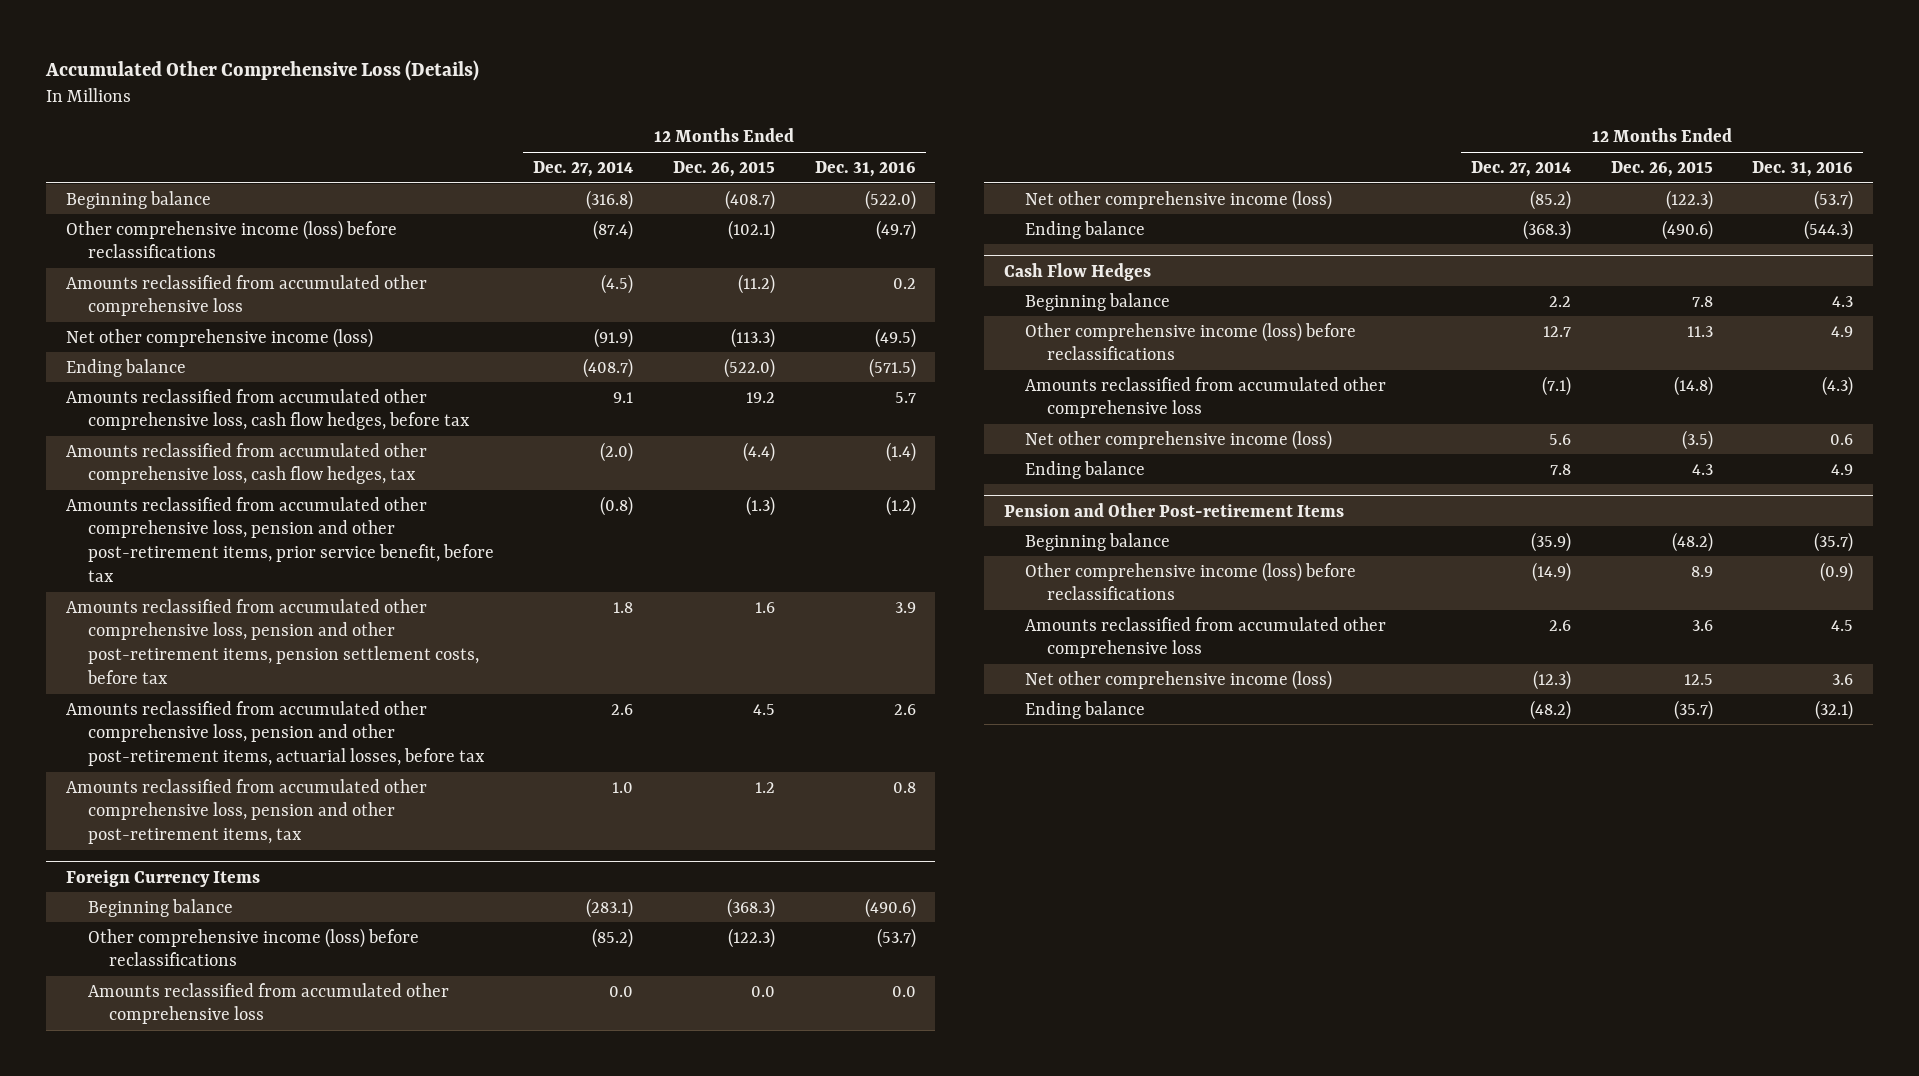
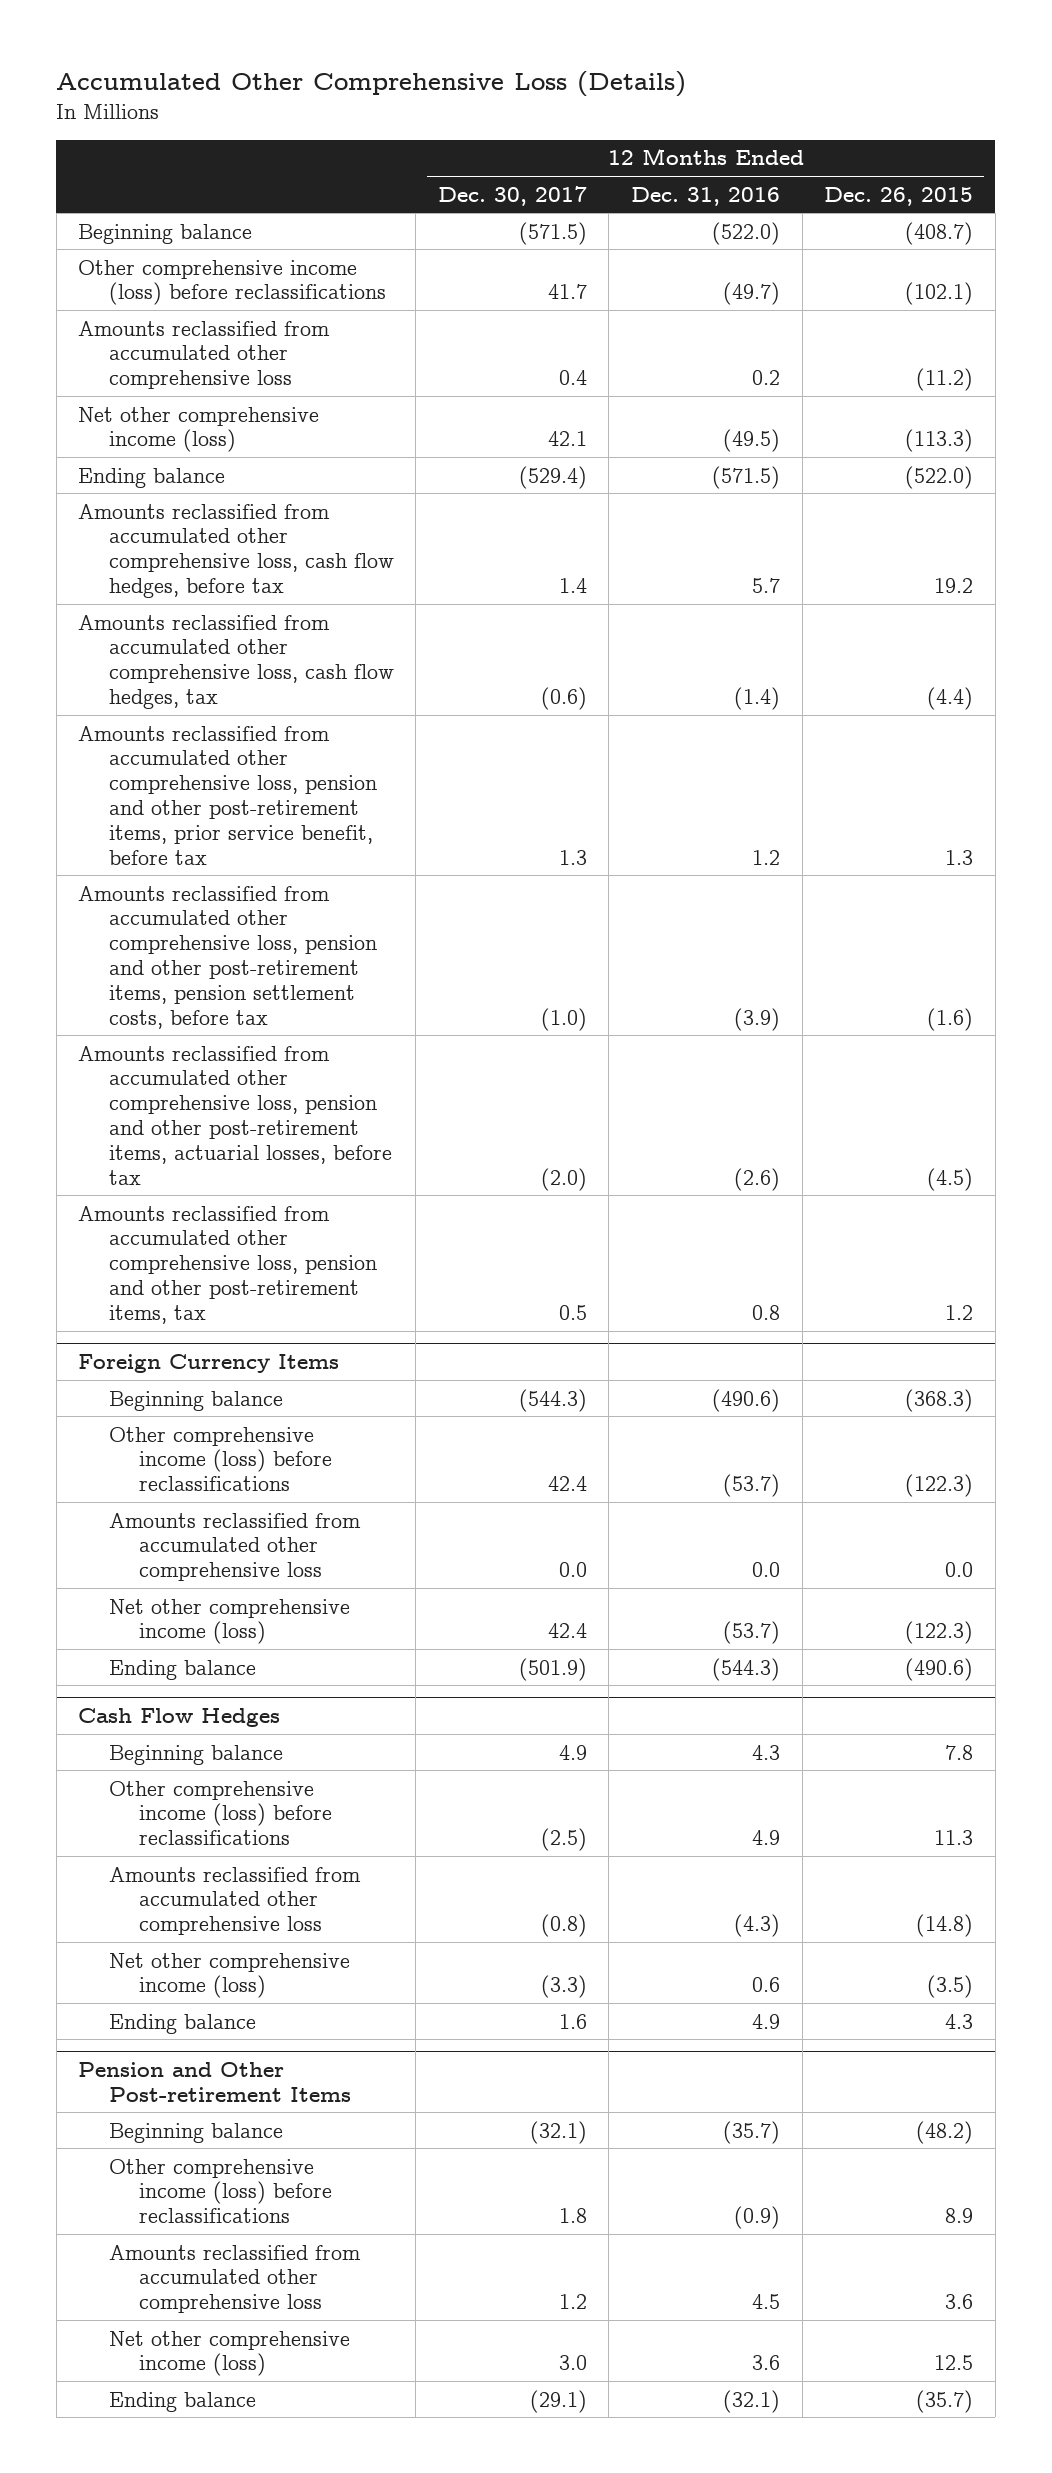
[533,160,634,177] Dec. 27, 2014 -> none
none -> [437,185,587,206] Dec. 30, 2017
[745,495,775,516] (1.3) -> [945,849,974,865] 1.3
[885,495,916,516] (1.2) -> [752,849,781,865] 1.2
[754,601,775,613] 1.6 -> [927,1007,974,1031] (1.6)
[894,601,916,613] 3.9 -> [734,1007,781,1031] (3.9)
[752,703,775,715] 4.5 -> [927,1167,974,1191] (4.5)
[893,703,916,715] 2.6 -> [734,1167,781,1191] (2.6)

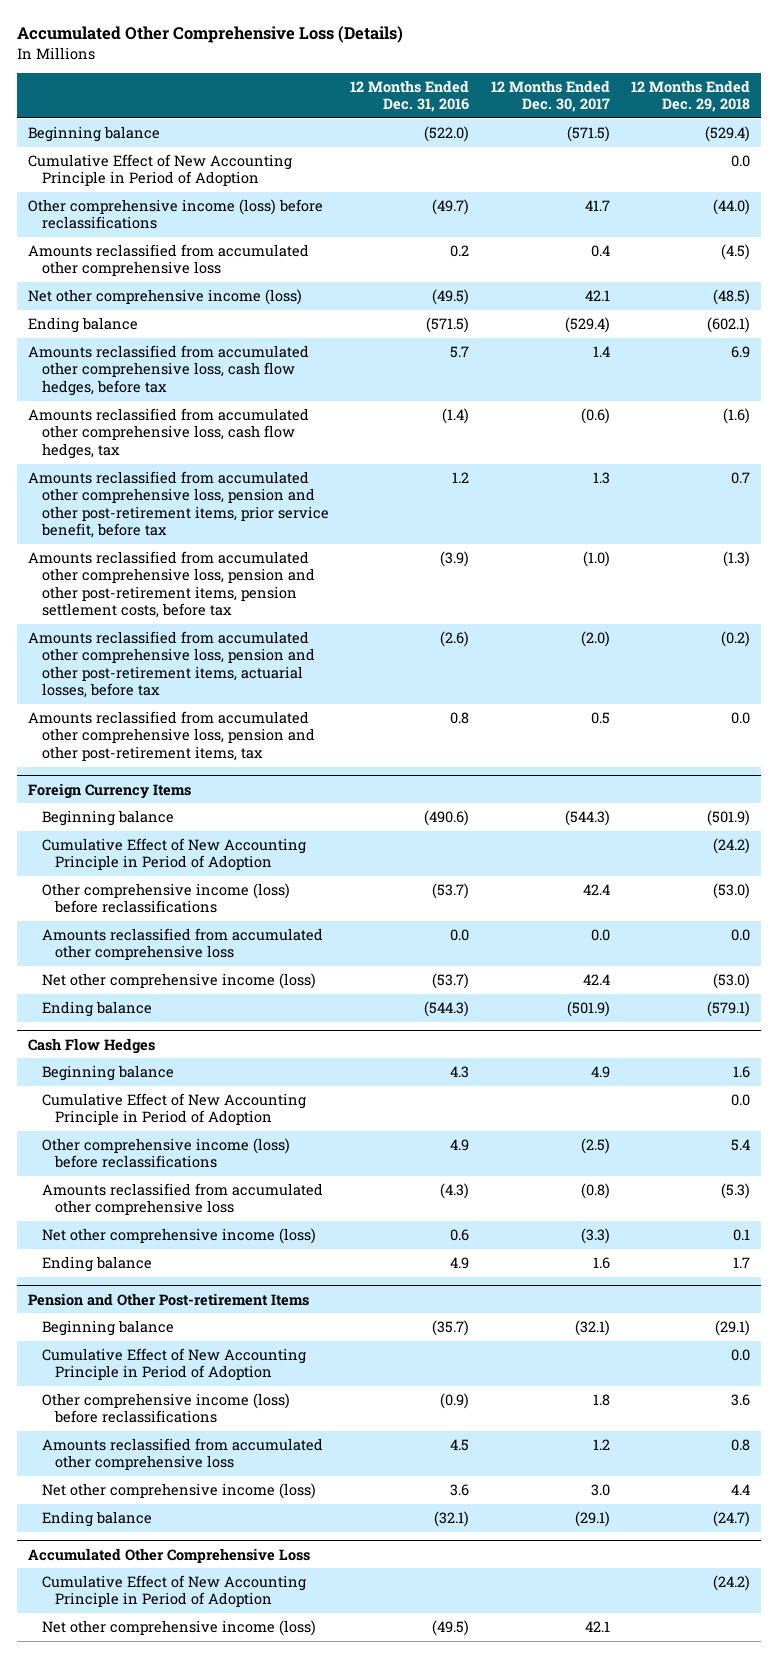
[824,186,974,206] Dec. 26, 2015 -> none
none -> [631,79,751,113] 12 Months Ended Dec. 29, 2018
none -> [27,153,292,187] Cumulative Effect of New Accounting Principle in Period of Adoption
none -> [41,837,306,871] Cumulative Effect of New Accounting Principle in Period of Adoption
none -> [41,1092,306,1126] Cumulative Effect of New Accounting Principle in Period of Adoption
none -> [41,1347,306,1381] Cumulative Effect of New Accounting Principle in Period of Adoption
none -> [27,1547,310,1563] Accumulated Other Comprehensive Loss
none -> [41,1574,306,1608] Cumulative Effect of New Accounting Principle in Period of Adoption
none -> [41,1619,316,1636] Net other comprehensive income (loss)

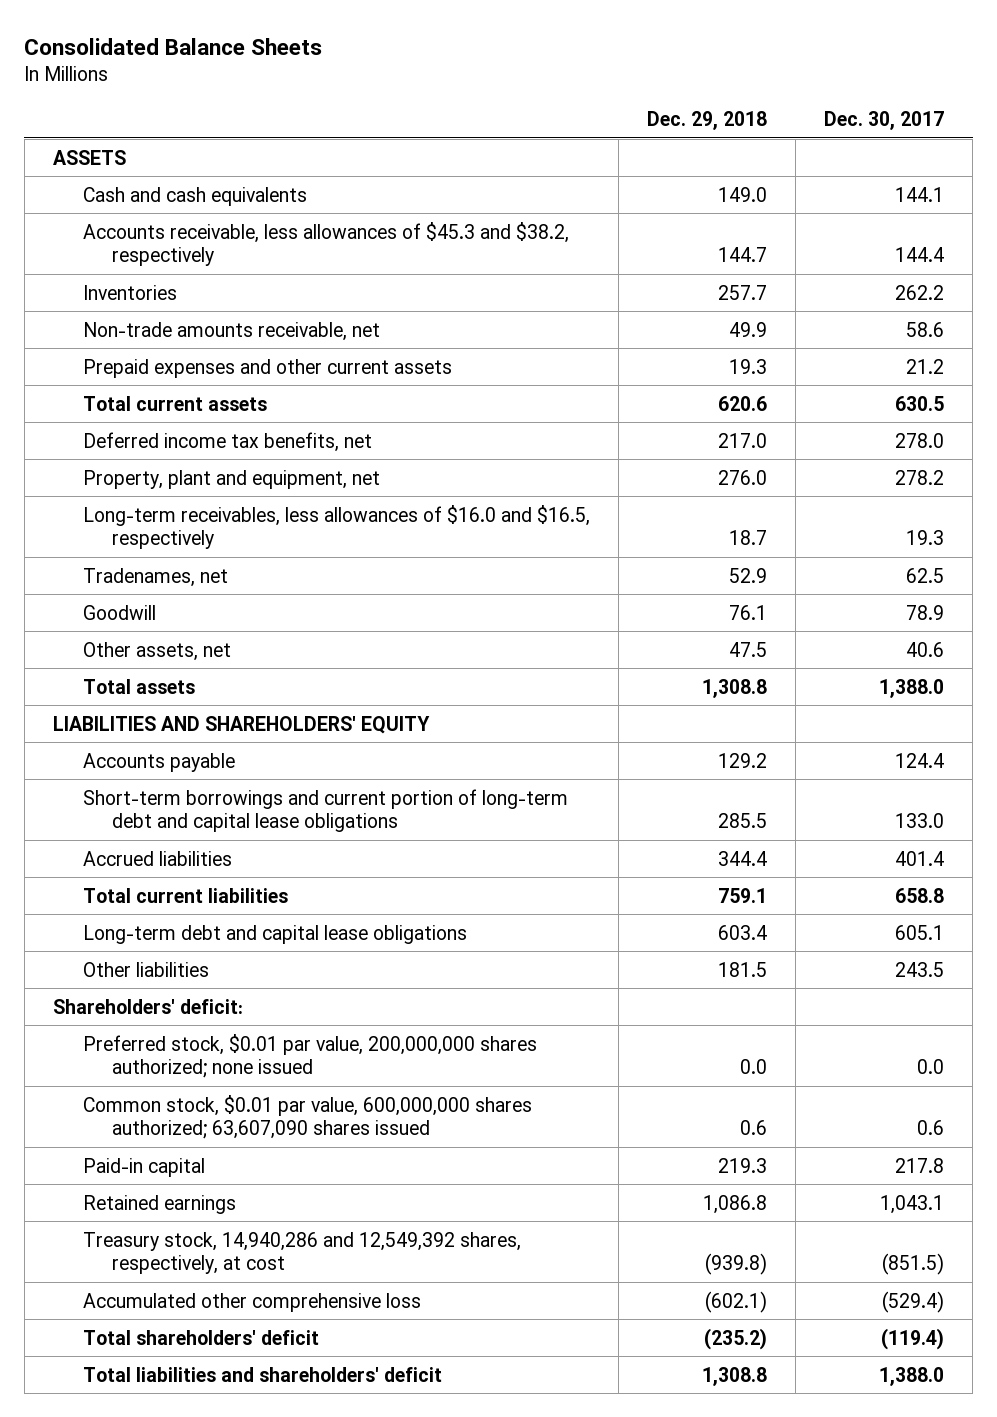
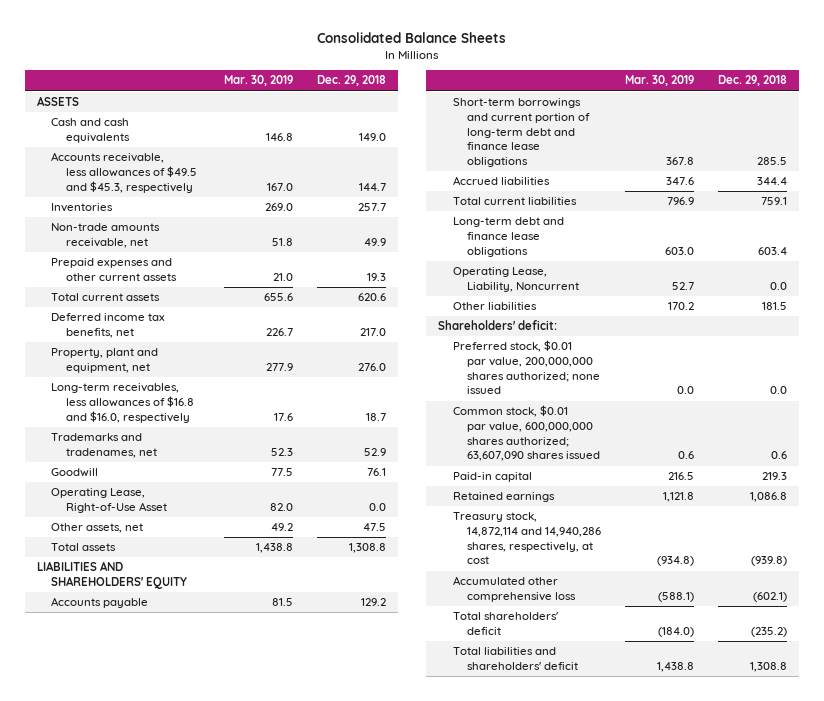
[824,111,945,131] Dec. 30, 2017 -> none
none -> [223,75,293,87] Mar. 30, 2019
[82,221,569,266] Accounts receivable, less allowances of $45.3 and $38.2, respectively -> [51,152,197,193] Accounts receivable, less allowances of $49.5 and $45.3, respectively
[82,504,590,549] Long-term receivables, less allowances of $16.0 and $16.5, respectively -> [51,383,194,423] Long-term receivables, less allowances of $16.8 and $16.0, respectively
[82,567,228,587] Tradenames, net -> [51,433,157,459] Trademarks and tradenames, net
none -> [51,488,167,514] Operating Lease, Right-of-Use Asset
[82,788,568,832] Short-term borrowings and current portion of long-term debt and capital lease obligations -> [452,98,590,168] Short-term borrowings and current portion of long-term debt and finance lease obligations
[82,924,467,944] Long-term debt and capital lease obligations -> [452,217,564,257] Long-term debt and finance lease obligations
none -> [452,267,579,293] Operating Lease, Liability, Noncurrent
[82,1231,521,1274] Treasury stock, 14,940,286 and 12,549,392 shares, respectively, at cost -> [452,512,601,565] Treasury stock, 14,872,114 and 14,940,286 shares, respectively, at cost

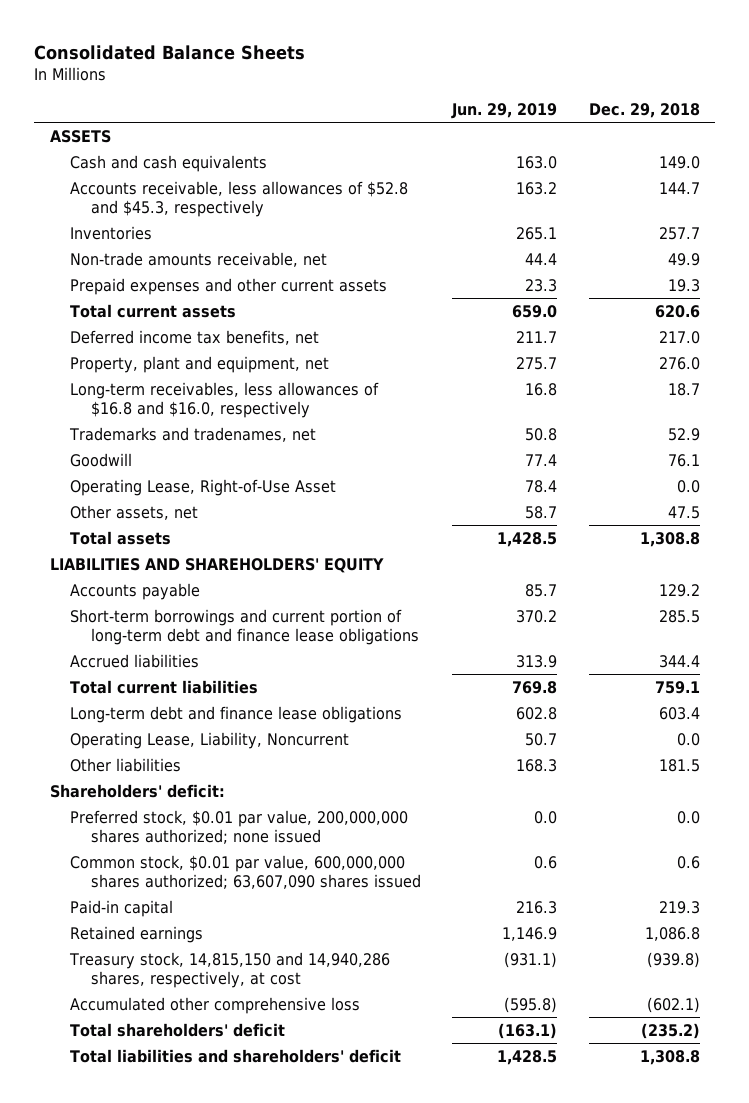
[223,75,293,87] Mar. 30, 2019 -> none
none -> [451,102,558,119] Jun. 29, 2019
[51,152,197,193] Accounts receivable, less allowances of $49.5 and $45.3, respectively -> [70,180,409,218] Accounts receivable, less allowances of $52.8 and $45.3, respectively
[452,512,601,565] Treasury stock, 14,872,114 and 14,940,286 shares, respectively, at cost -> [69,951,391,989] Treasury stock, 14,815,150 and 14,940,286 shares, respectively, at cost

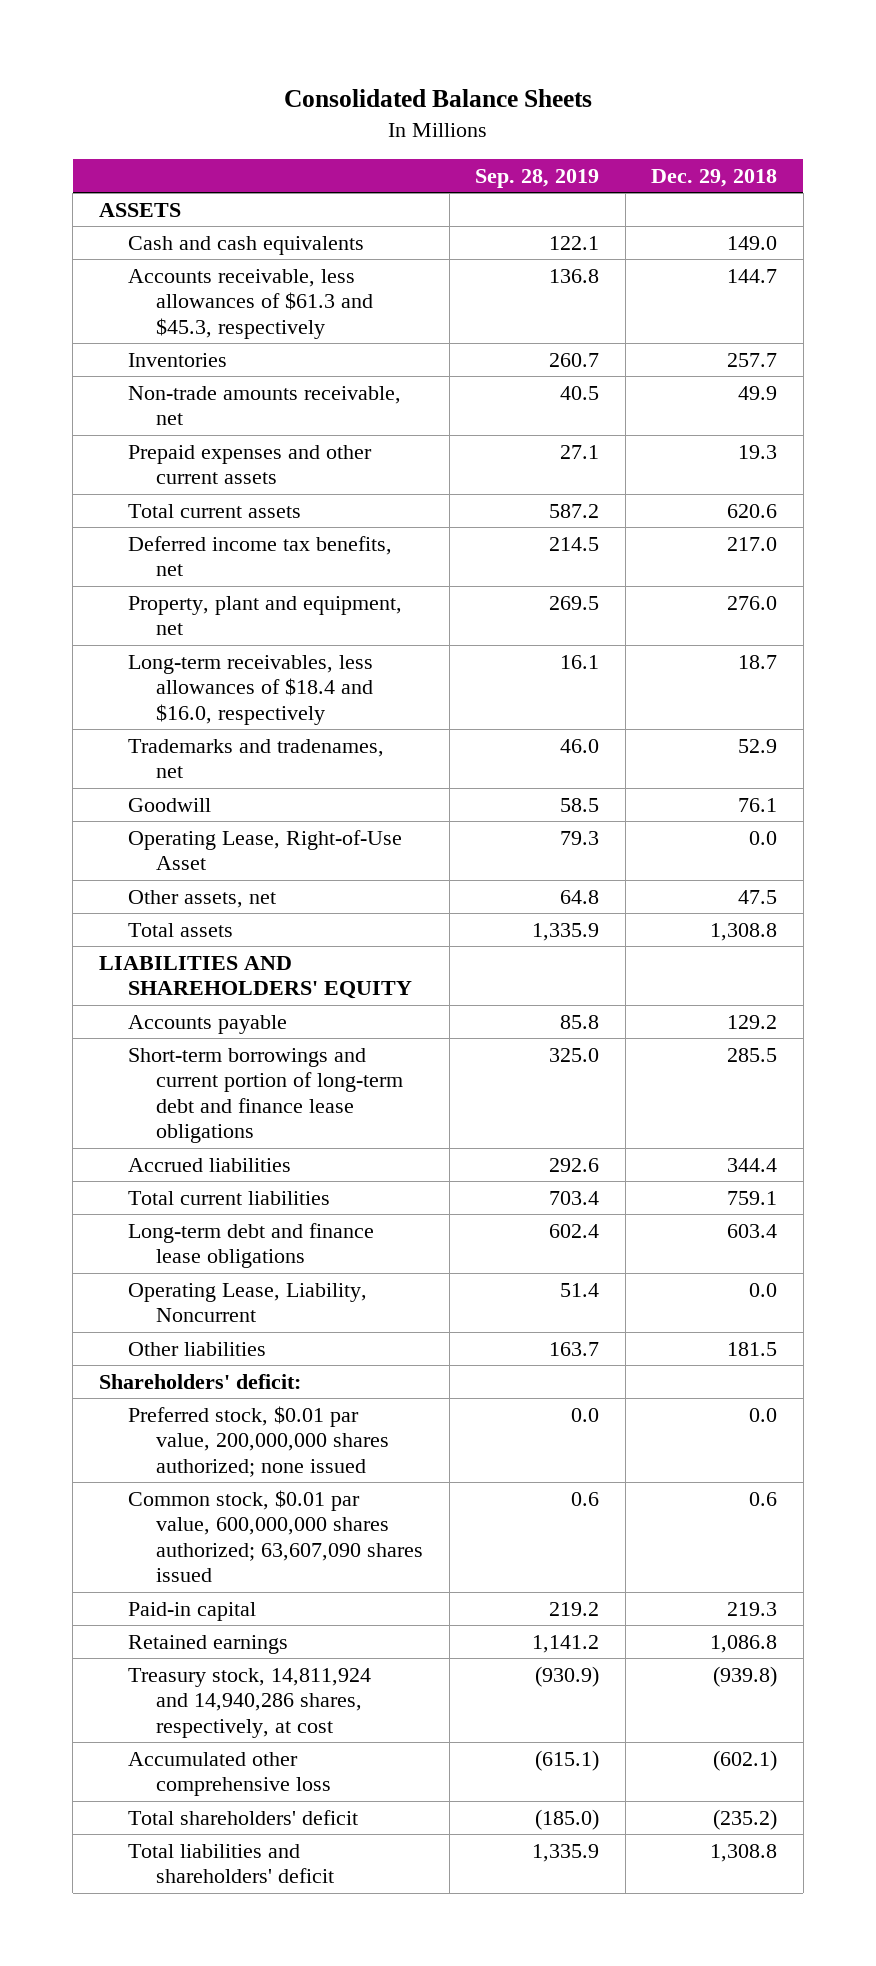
[451,102,558,119] Jun. 29, 2019 -> none
none -> [475,168,600,188] Sep. 28, 2019
[70,180,409,218] Accounts receivable, less allowances of $52.8 and $45.3, respectively -> [127,268,374,339] Accounts receivable, less allowances of $61.3 and $45.3, respectively
[70,381,380,419] Long-term receivables, less allowances of $16.8 and $16.0, respectively -> [127,654,374,725] Long-term receivables, less allowances of $18.4 and $16.0, respectively
[69,951,391,989] Treasury stock, 14,815,150 and 14,940,286 shares, respectively, at cost -> [127,1667,371,1738] Treasury stock, 14,811,924 and 14,940,286 shares, respectively, at cost

